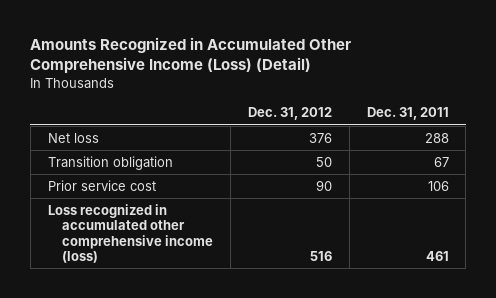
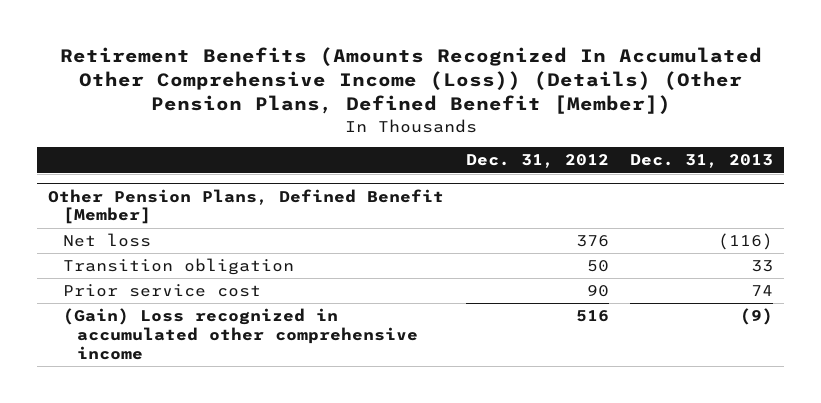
[30,37,352,74] Amounts Recognized in Accumulated Other Comprehensive Income (Loss) (Detail) -> [59,46,762,115] Retirement Benefits (Amounts Recognized In Accumulated Other Comprehensive Income (Loss)) (Details) (Other Pension Plans, Defined Benefit [Member])
[366,107,449,121] Dec. 31, 2011 -> none
none -> [630,154,774,169] Dec. 31, 2013
none -> [48,188,445,225] Other Pension Plans, Defined Benefit [Member]
[47,203,213,263] Loss recognized in accumulated other comprehensive income (loss) -> [62,308,419,360] (Gain) Loss recognized in accumulated other comprehensive income

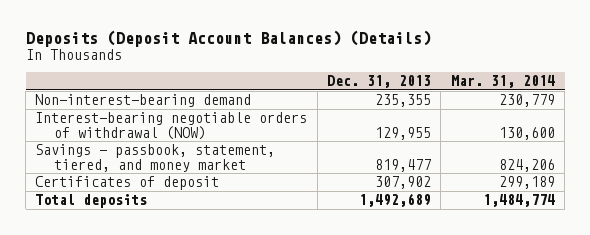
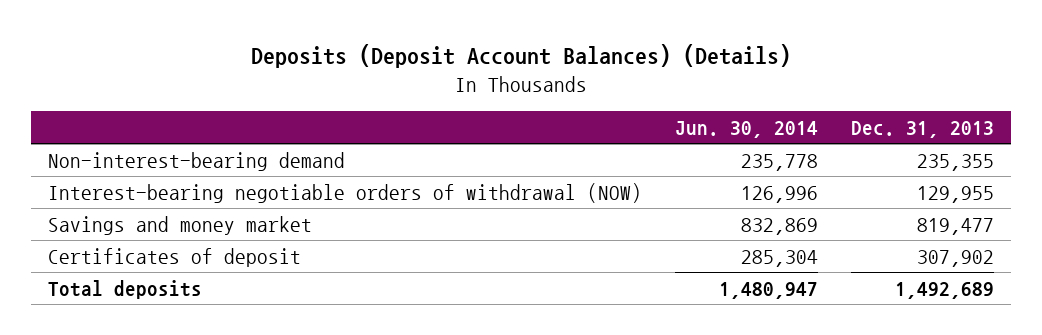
[450,75,555,89] Mar. 31, 2014 -> none
none -> [675,120,819,138] Jun. 30, 2014
[35,144,276,172] Savings - passbook, statement, tiered, and money market -> [47,215,312,235] Savings and money market

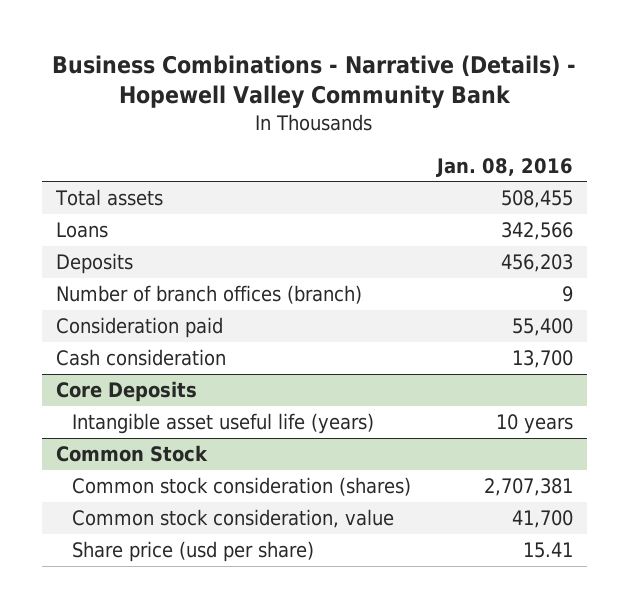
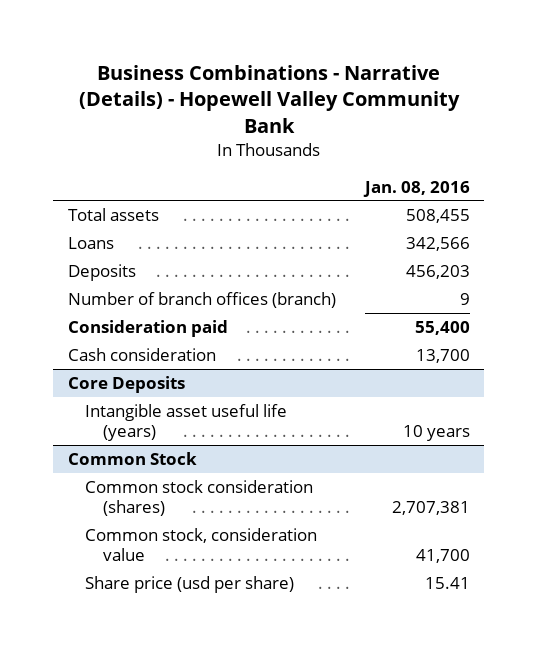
[71,509,394,529] Common stock consideration, value -> [85,527,318,562] Common stock, consideration value

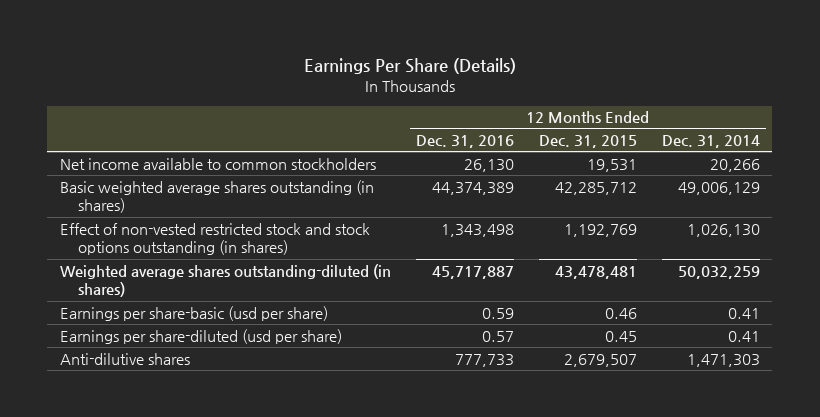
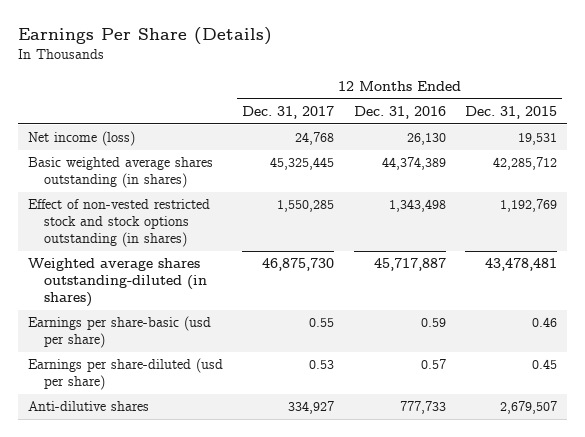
[661,134,760,148] Dec. 31, 2014 -> none
none -> [242,106,335,120] Dec. 31, 2017
[59,157,376,170] Net income available to common stockholders -> [27,131,135,147] Net income (loss)

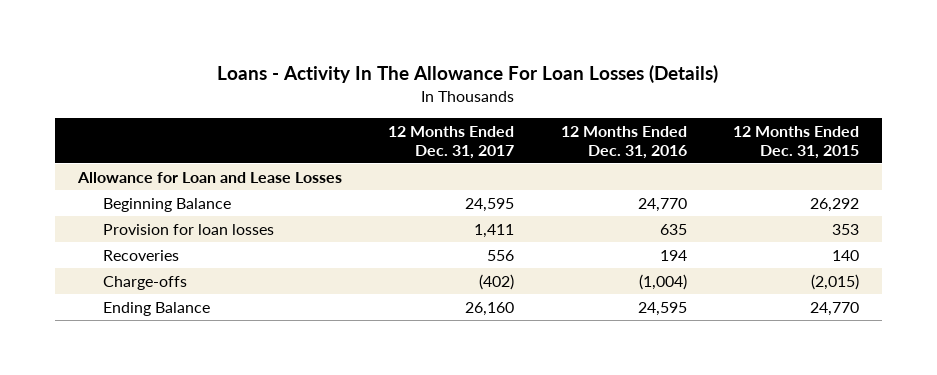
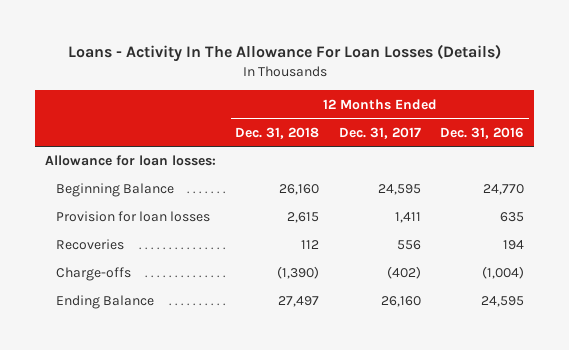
[733,125,860,159] 12 Months Ended Dec. 31, 2015 -> none
none -> [235,126,320,139] Dec. 31, 2018
[76,171,342,183] Allowance for Loan and Lease Losses -> [44,155,216,167] Allowance for loan losses:

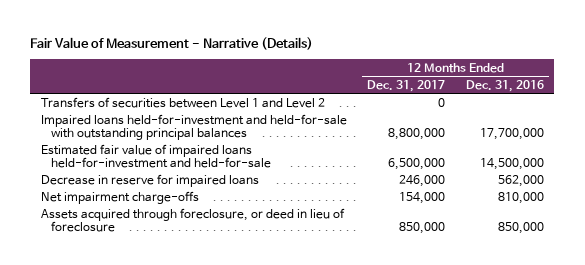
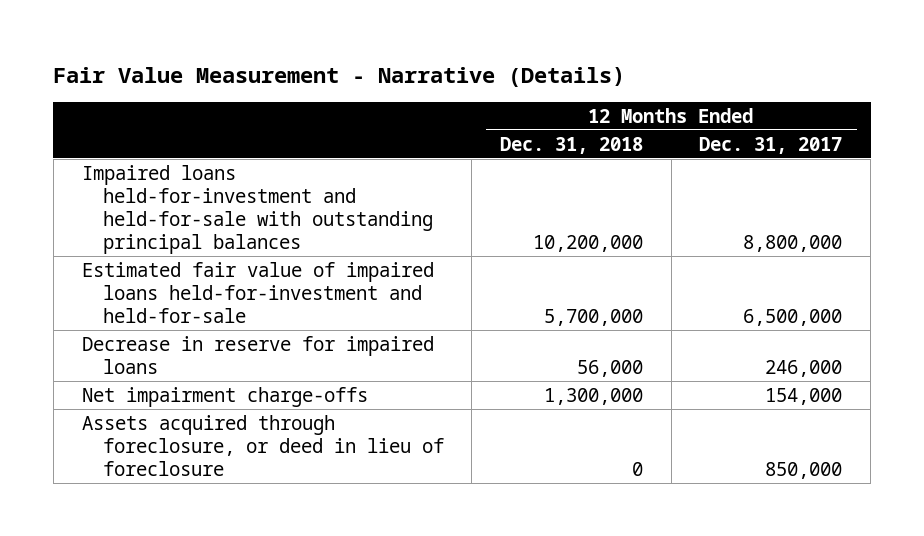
[30,37,314,51] Fair Value of Measurement - Narrative (Details) -> [53,66,626,87] Fair Value Measurement - Narrative (Details)
[465,79,544,92] Dec. 31, 2016 -> none
none -> [500,136,644,154] Dec. 31, 2018
[40,96,325,108] Transfers of securities between Level 1 and Level 2 -> none

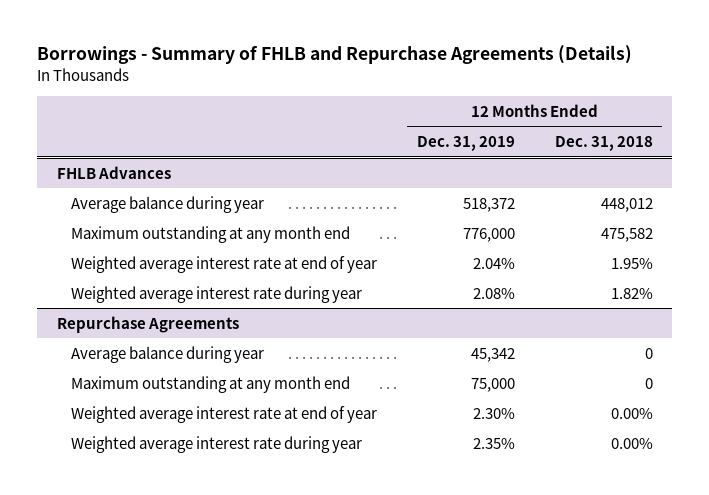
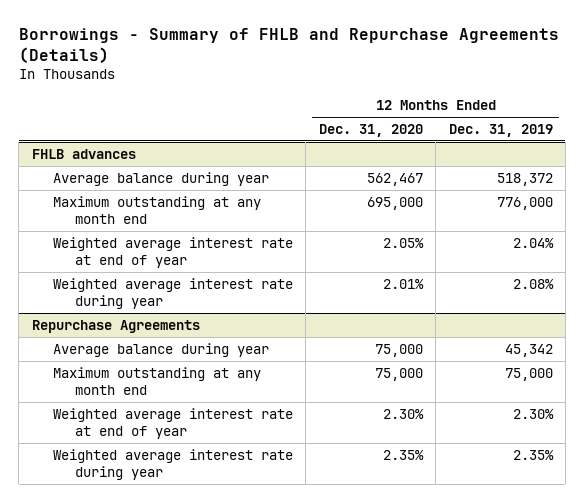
[554,135,653,151] Dec. 31, 2018 -> none
none -> [318,123,423,137] Dec. 31, 2020
[56,165,171,179] FHLB Advances -> [31,148,136,159] FHLB advances

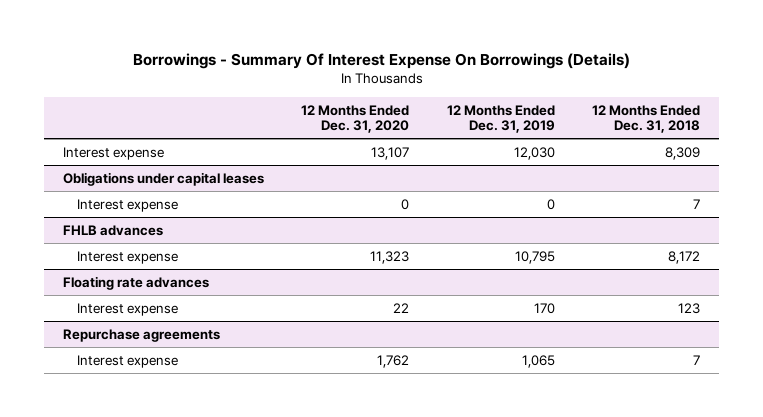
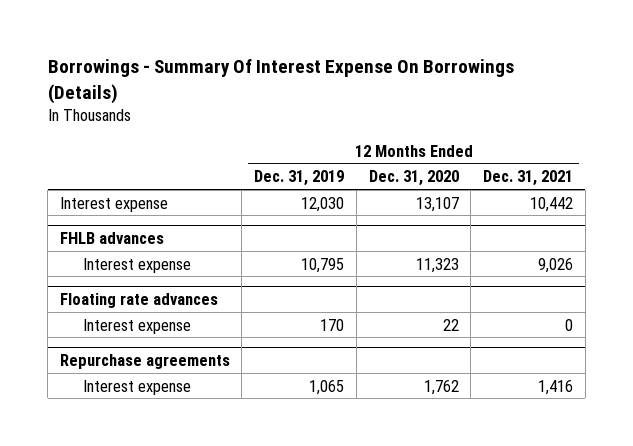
[592,104,701,134] 12 Months Ended Dec. 31, 2018 -> none
none -> [482,170,573,187] Dec. 31, 2021
[62,171,264,186] Obligations under capital leases -> none
[76,198,178,212] Interest expense -> none

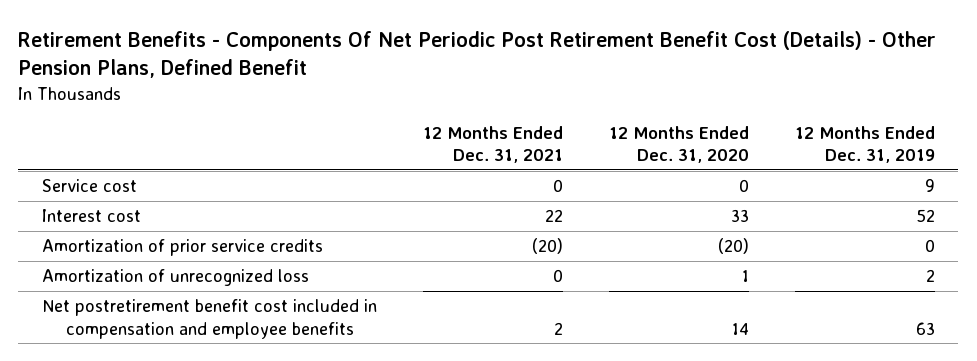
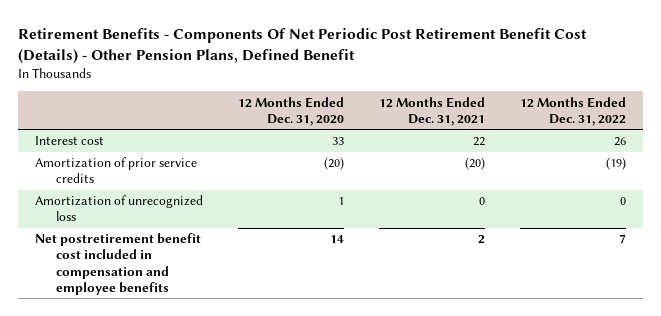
[795,125,936,164] 12 Months Ended Dec. 31, 2019 -> none
none -> [519,96,626,126] 12 Months Ended Dec. 31, 2022
[41,179,137,193] Service cost -> none

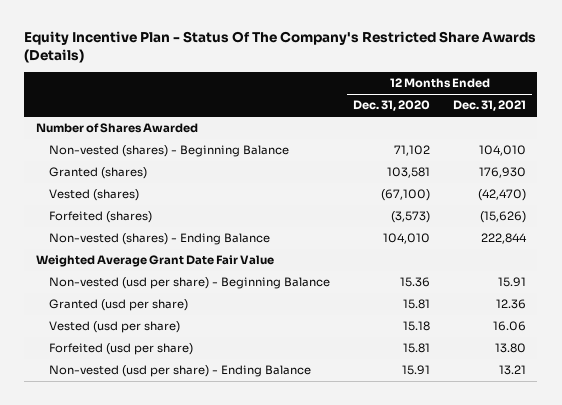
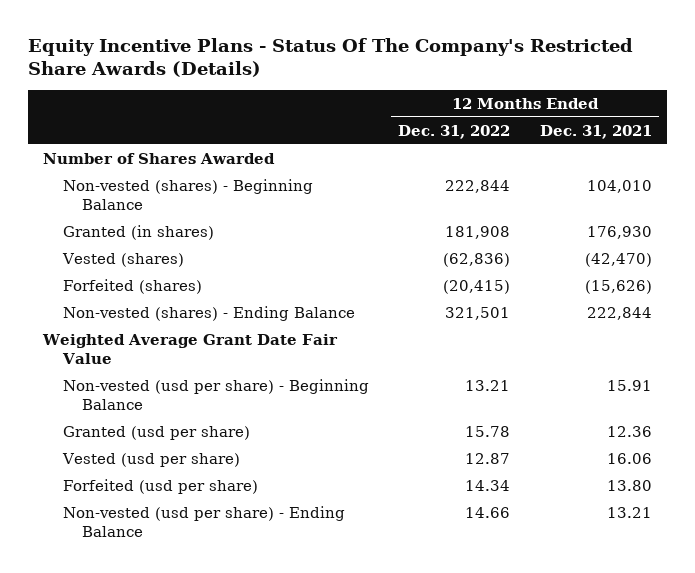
[24,31,537,64] Equity Incentive Plan - Status Of The Company's Restricted Share Awards (Details) -> [28,37,634,78] Equity Incentive Plans - Status Of The Company's Restricted Share Awards (Details)
[353,100,431,112] Dec. 31, 2020 -> none
none -> [398,124,511,139] Dec. 31, 2022
[49,167,148,180] Granted (shares) -> [62,224,214,240] Granted (in shares)

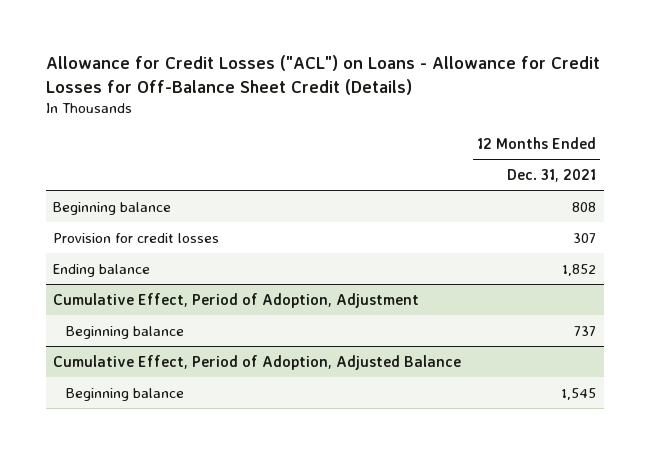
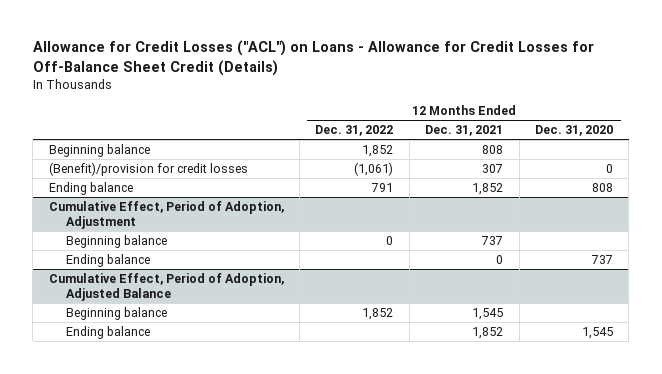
none -> [315,125,394,137] Dec. 31, 2022
none -> [535,125,614,137] Dec. 31, 2020
[53,232,220,243] Provision for credit losses -> [48,162,248,177] (Benefit)/provision for credit losses
none -> [65,254,150,268] Ending balance
none -> [65,326,150,340] Ending balance

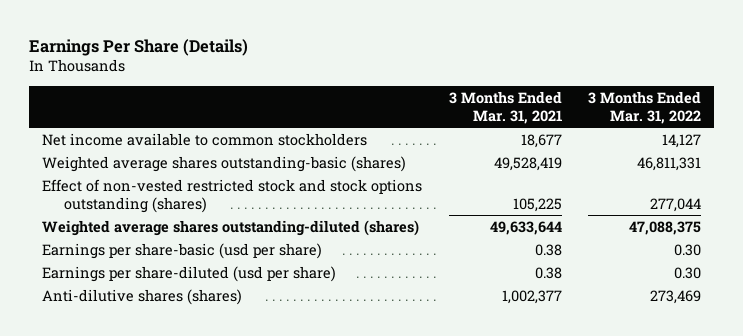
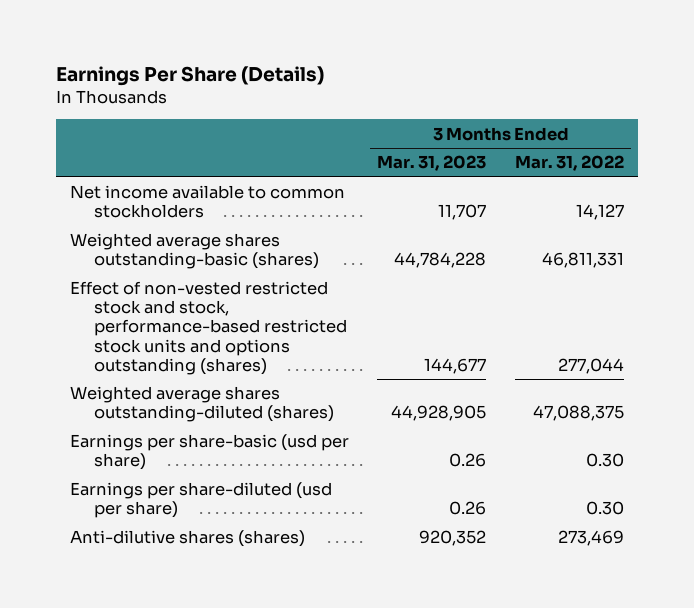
[448,90,562,124] 3 Months Ended Mar. 31, 2021 -> none
none -> [377,155,487,172] Mar. 31, 2023
[42,178,423,214] Effect of non-vested restricted stock and stock options outstanding (shares) -> [69,281,348,375] Effect of non-vested restricted stock and stock, performance-based restricted stock units and options outstanding (shares)

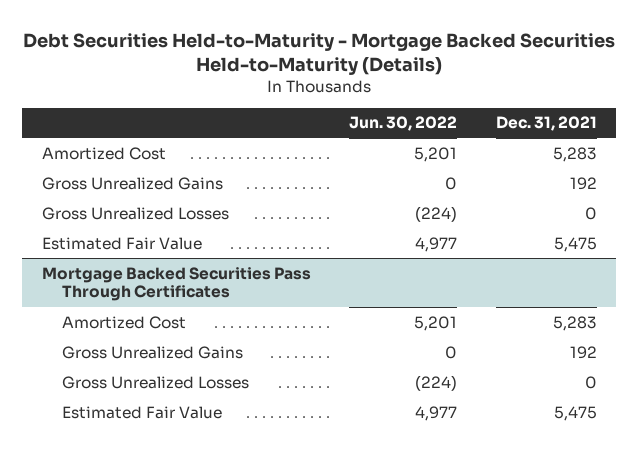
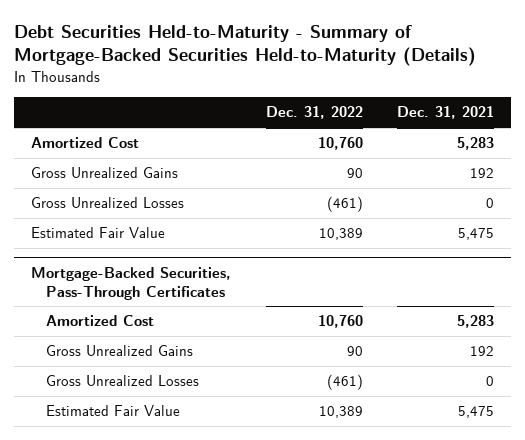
[23,32,616,75] Debt Securities Held-to-Maturity - Mortgage Backed Securities Held-to-Maturity (Details) -> [13,24,476,67] Debt Securities Held-to-Maturity - Summary of Mortgage-Backed Securities Held-to-Maturity (Details)
[349,116,458,132] Jun. 30, 2022 -> none
none -> [265,106,363,120] Dec. 31, 2022
[41,266,311,302] Mortgage Backed Securities Pass Through Certificates -> [31,266,232,300] Mortgage-Backed Securities, Pass-Through Certificates

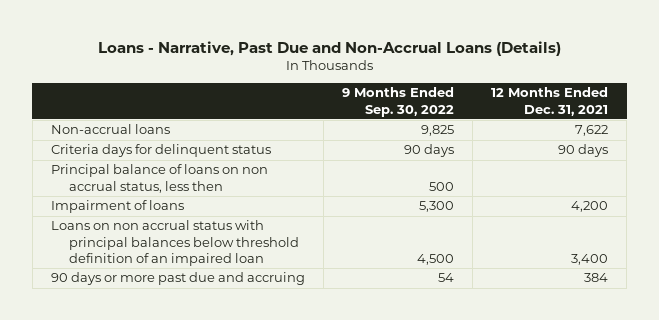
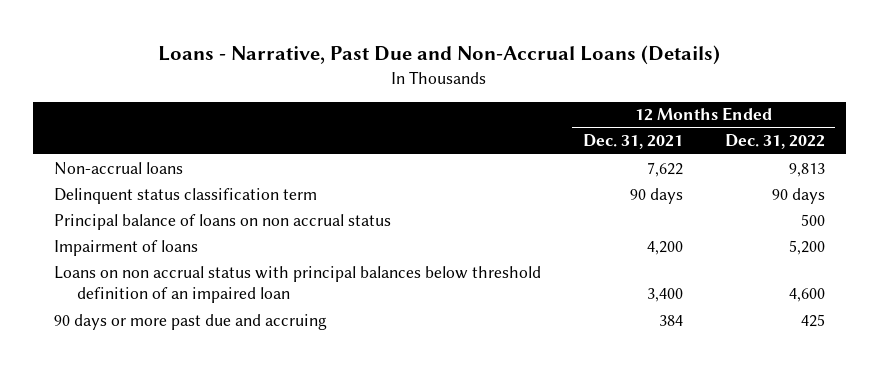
[342,87,455,117] 9 Months Ended Sep. 30, 2022 -> none
none -> [724,134,825,150] Dec. 31, 2022
[51,144,272,158] Criteria days for delinquent status -> [53,187,317,204] Delinquent status classification term
[51,164,269,193] Principal balance of loans on non accrual status, less then -> [53,213,391,230] Principal balance of loans on non accrual status

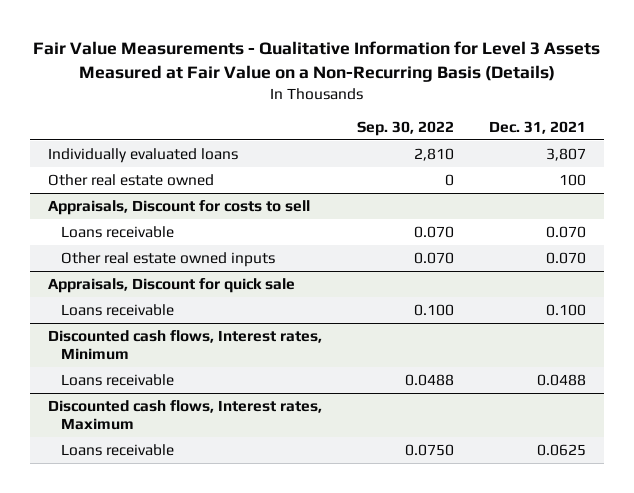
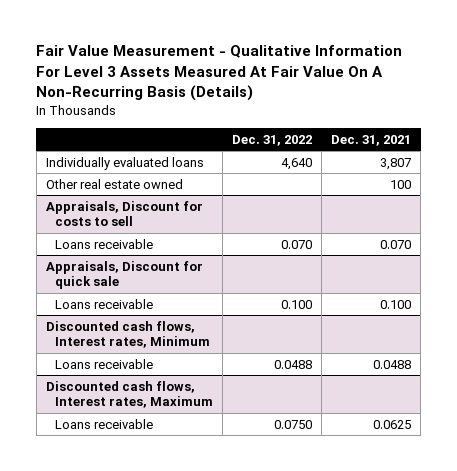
[32,40,600,82] Fair Value Measurements - Qualitative Information for Level 3 Assets Measured at Fair Value on a Non-Recurring Basis (Details) -> [36,45,403,102] Fair Value Measurement - Qualitative Information For Level 3 Assets Measured At Fair Value On A Non-Recurring Basis (Details)
[356,120,454,136] Sep. 30, 2022 -> none
none -> [232,134,313,146] Dec. 31, 2022
[61,251,276,267] Other real estate owned inputs -> none

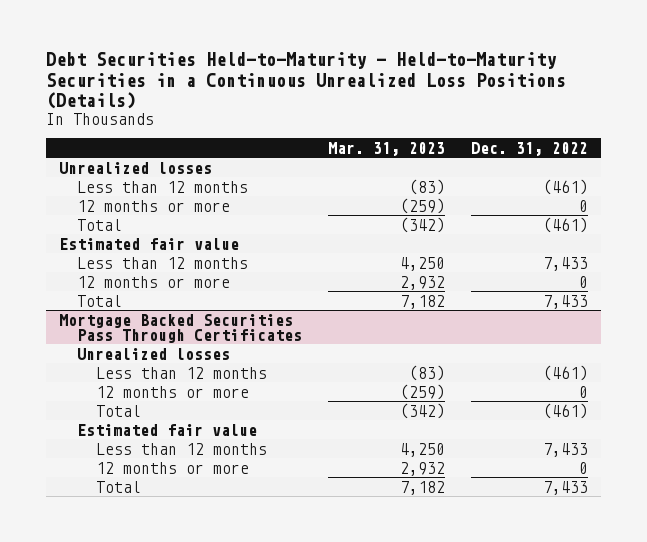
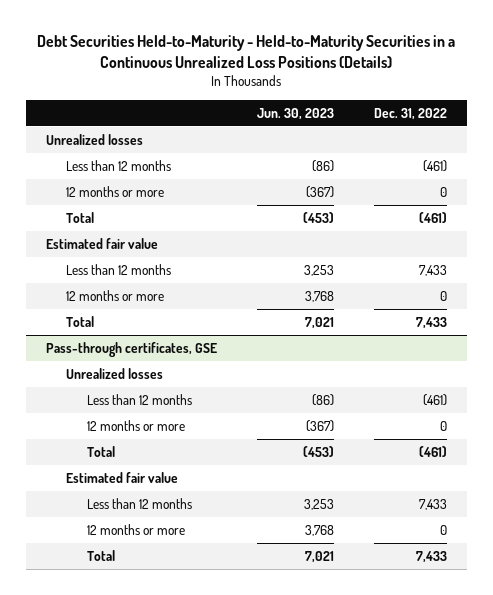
[328,141,446,156] Mar. 31, 2023 -> none
none -> [256,107,334,120] Jun. 30, 2023
[58,313,303,343] Mortgage Backed Securities Pass Through Certificates -> [46,341,218,357] Pass-through certificates, GSE

